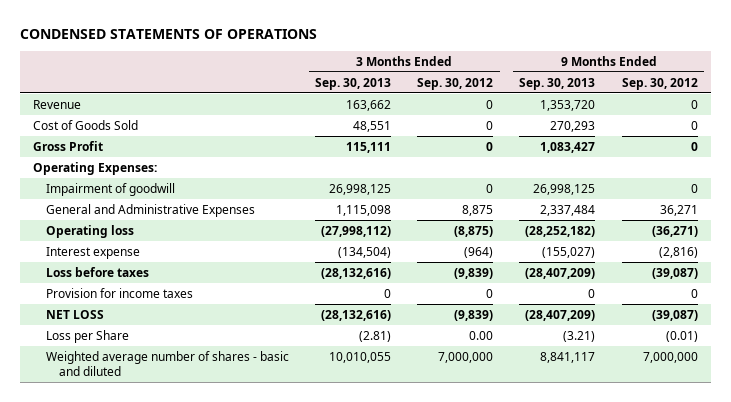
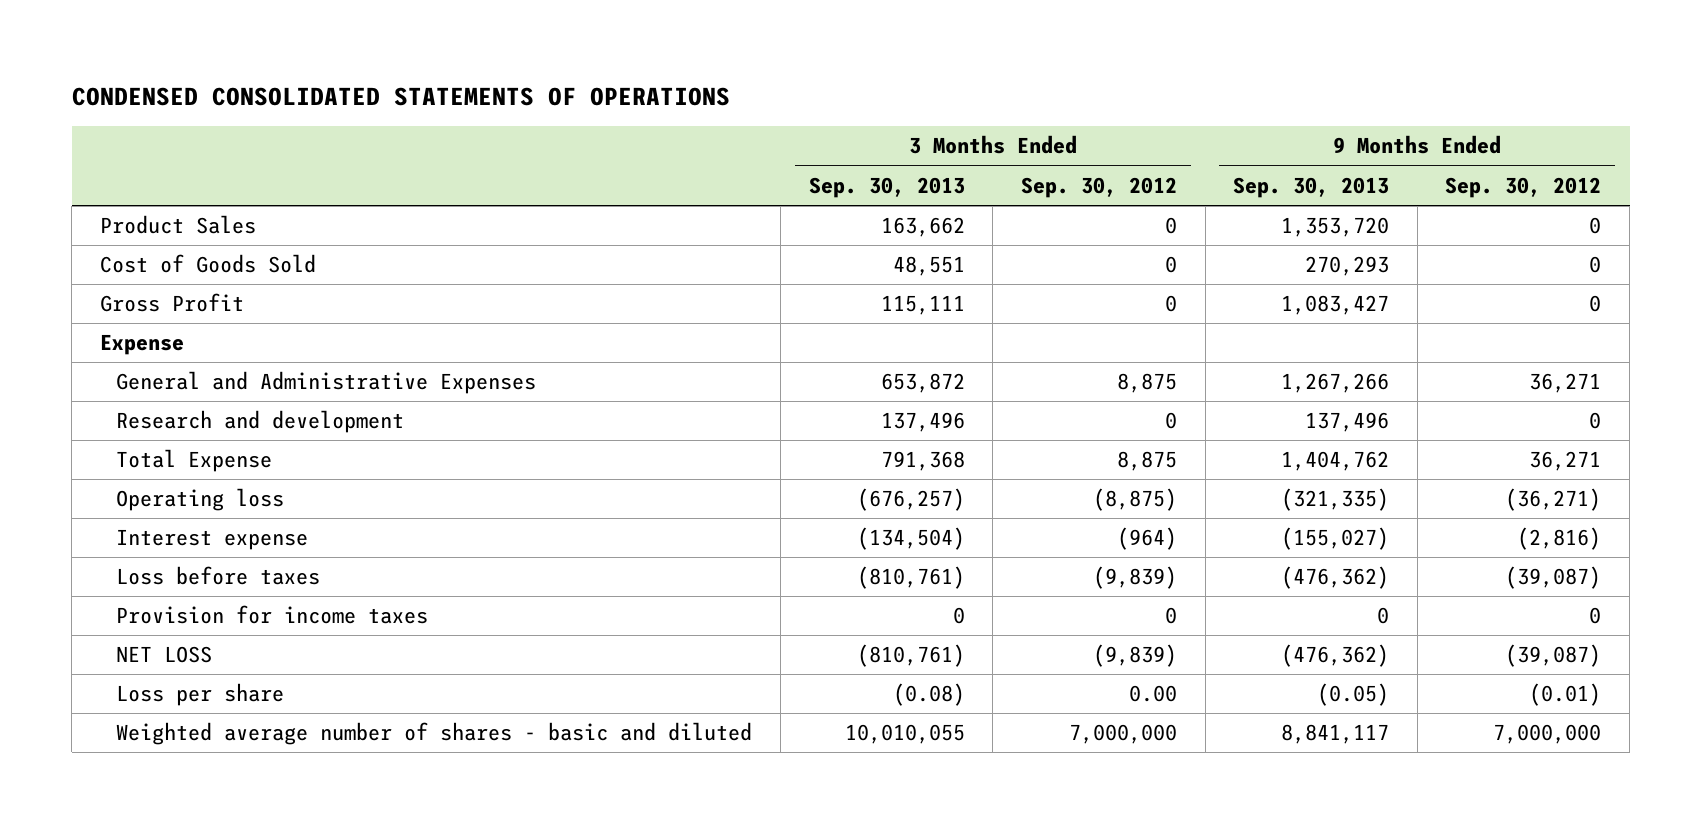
[20,28,318,39] CONDENSED STATEMENTS OF OPERATIONS -> [71,86,730,106] CONDENSED CONSOLIDATED STATEMENTS OF OPERATIONS
[33,99,82,109] Revenue -> [100,215,257,235] Product Sales
[46,182,176,196] Impairment of goodwill -> none
[33,161,158,175] Operating Expenses: -> [100,334,185,356] Expense
[336,204,392,216] 1,115,098 -> [880,373,965,394] 653,872
[540,204,596,216] 2,337,484 -> [1281,373,1390,394] 1,267,266
none -> [116,410,405,434] Research and development
none -> [116,449,273,473] Total Expense
[321,225,392,237] (27,998,112) -> [856,488,965,512] (676,257)
[525,225,596,237] (28,252,182) -> [1281,488,1390,512] (321,335)
[321,267,392,279] (28,132,616) -> [856,566,965,590] (810,761)
[525,267,596,279] (28,407,209) -> [1281,566,1390,590] (476,362)
[321,309,392,321] (28,132,616) -> [856,644,965,668] (810,761)
[525,309,596,321] (28,407,209) -> [1281,644,1390,668] (476,362)
[46,329,130,343] Loss per Share -> [116,683,285,707] Loss per share
[359,330,392,342] (2.81) -> [892,683,965,707] (0.08)
[563,330,596,342] (3.21) -> [1317,683,1390,707] (0.05)

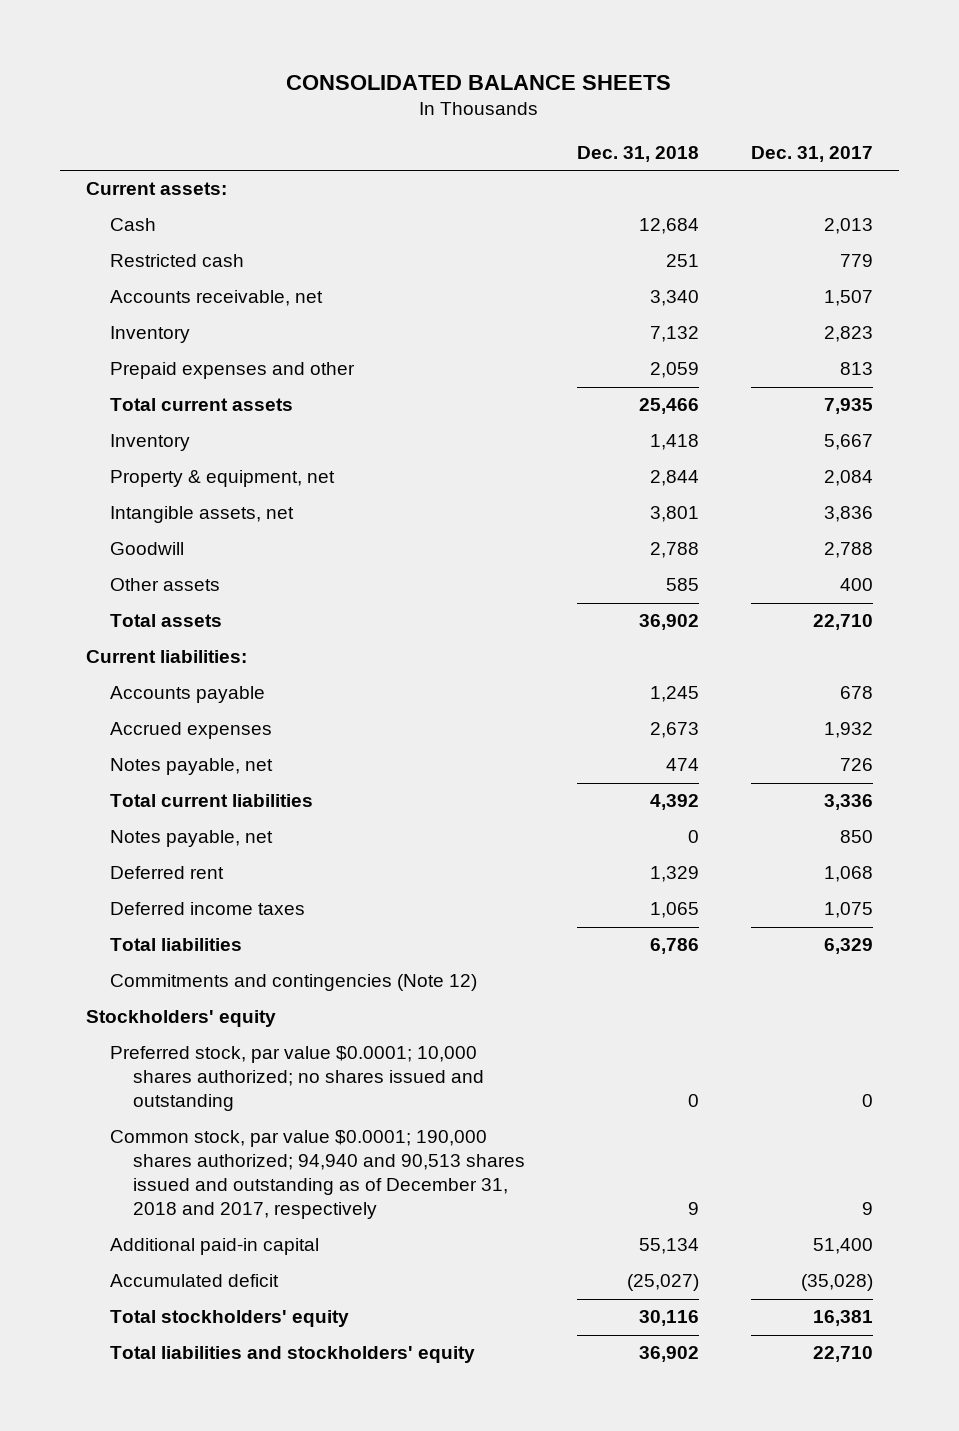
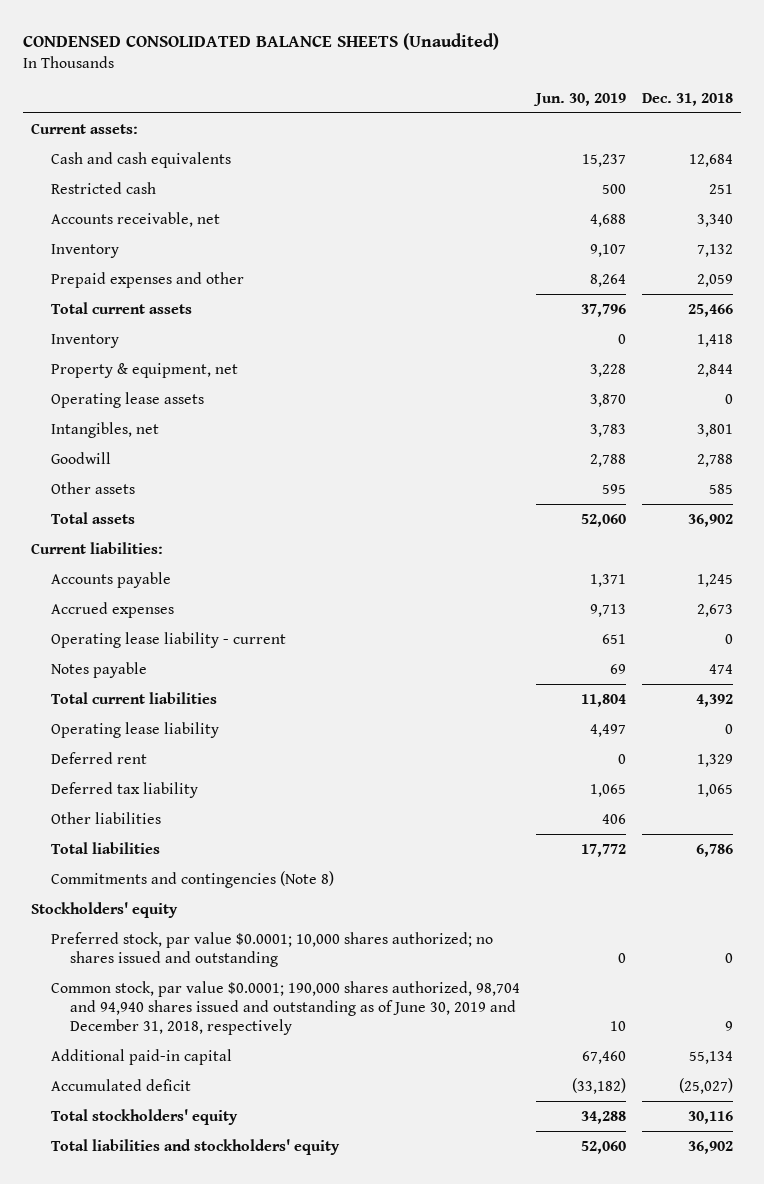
[286,74,672,90] CONSOLIDATED BALANCE SHEETS -> [23,33,500,51] CONDENSED CONSOLIDATED BALANCE SHEETS (Unaudited)
[750,145,873,162] Dec. 31, 2017 -> none
none -> [532,92,626,106] Jun. 30, 2019
[109,218,156,232] Cash -> [50,151,231,168] Cash and cash equivalents
none -> [50,391,204,408] Operating lease assets
[109,506,294,524] Intangible assets, net -> [50,421,159,438] Intangibles, net
none -> [50,631,286,648] Operating lease liability - current
[109,758,273,776] Notes payable, net -> [50,661,147,678] Notes payable
[109,830,273,848] Notes payable, net -> none
none -> [50,721,219,738] Operating lease liability
[109,902,305,916] Deferred income taxes -> [50,781,198,798] Deferred tax liability
none -> [50,811,161,824] Other liabilities
[109,974,477,992] Commitments and contingencies (Note 12) -> [50,870,334,888] Commitments and contingencies (Note 8)
[109,1130,526,1220] Common stock, par value $0.0001; 190,000 shares authorized; 94,940 and 90,513 shares issued and outstanding as of December 31, 2018 and 2017, respectively -> [50,980,520,1036] Common stock, par value $0.0001; 190,000 shares authorized, 98,704 and 94,940 shares issued and outstanding as of June 30, 2019 and December 31, 2018, respectively

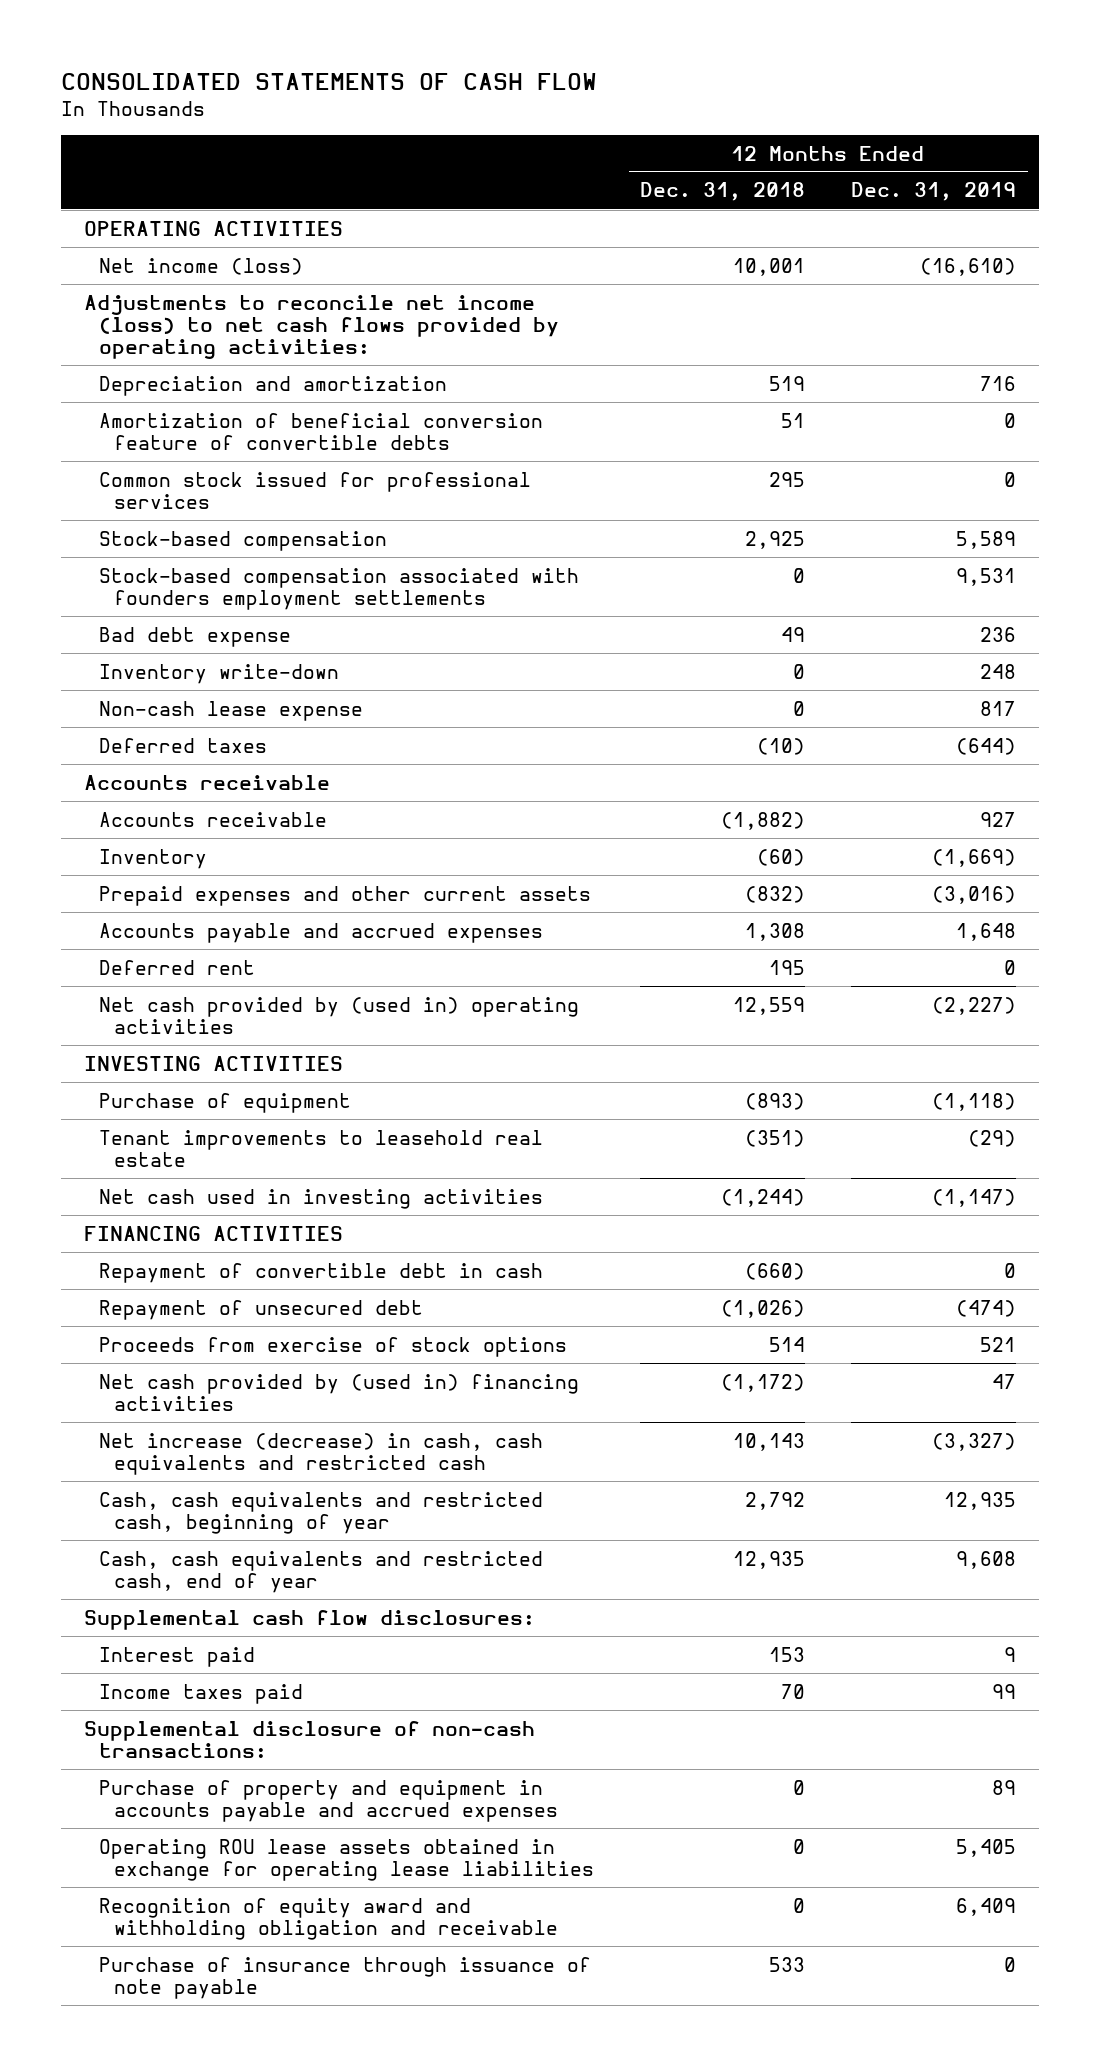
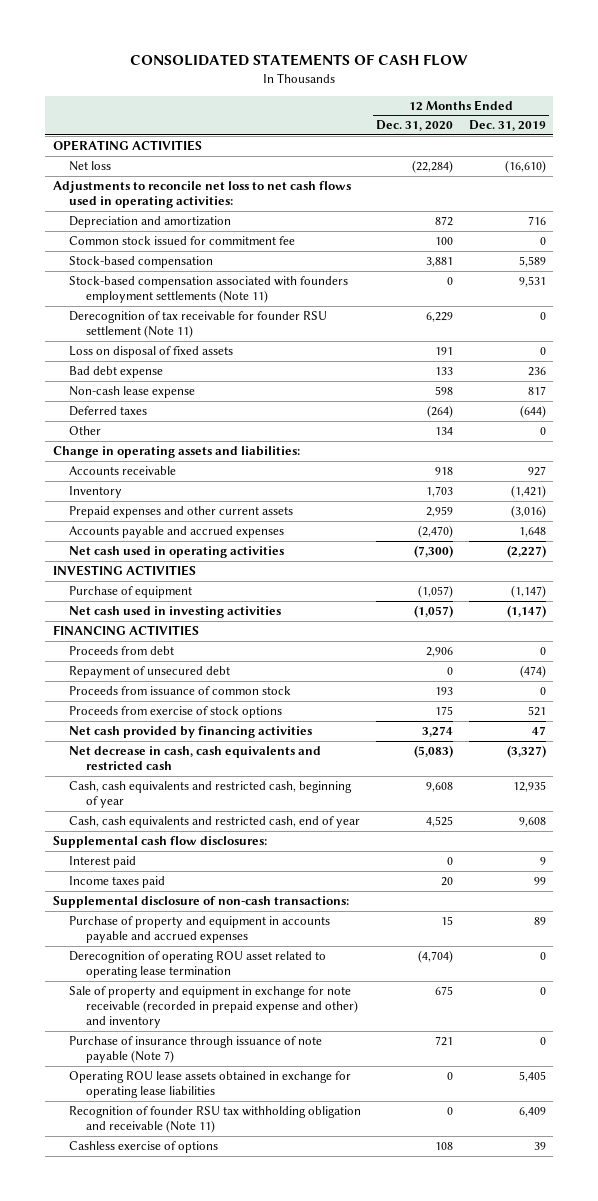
[640,182,806,202] Dec. 31, 2018 -> none
none -> [376,120,454,132] Dec. 31, 2020
[99,257,304,275] Net income (loss) -> [69,161,112,172] Net loss
[83,294,560,359] Adjustments to reconcile net income (loss) to net cash flows provided by operating activities: -> [52,181,351,208] Adjustments to reconcile net loss to net cash flows used in operating activities:
[99,412,544,450] Amortization of beneficial conversion feature of convertible debts -> none
[99,471,532,509] Common stock issued for professional services -> [69,236,296,246] Common stock issued for commitment fee
[99,567,580,610] Stock-based compensation associated with founders employment settlements -> [69,276,349,303] Stock-based compensation associated with founders employment settlements (Note 11)
none -> [69,311,328,338] Derecognition of tax receivable for founder RSU settlement (Note 11)
none -> [69,346,234,359] Loss on disposal of fixed assets
[99,663,340,684] Inventory write-down -> none
none -> [69,426,102,436] Other
[83,774,330,790] Accounts receivable -> [52,446,300,459] Change in operating assets and liabilities:
[932,848,1017,867] (1,669) -> [510,485,546,499] (1,421)
[99,959,256,975] Deferred rent -> none
[99,996,580,1034] Net cash provided by (used in) operating activities -> [69,546,285,559] Net cash used in operating activities
[99,1129,544,1167] Tenant improvements to leasehold real estate -> none
[932,1092,1017,1111] (1,118) -> [510,585,546,599] (1,147)
[99,1262,544,1283] Repayment of convertible debt in cash -> none
none -> [69,646,175,656] Proceeds from debt
none -> [69,686,292,696] Proceeds from issuance of common stock
[99,1373,580,1411] Net cash provided by (used in) financing activities -> [69,726,313,739] Net cash provided by financing activities
[99,1432,544,1475] Net increase (decrease) in cash, cash equivalents and restricted cash -> [69,746,322,770] Net decrease in cash, cash equivalents and restricted cash
none -> [69,951,327,978] Derecognition of operating ROU asset related to operating lease termination
none -> [69,986,359,1028] Sale of property and equipment in exchange for note receivable (recorded in prepaid expense and other) and inventory
none -> [69,1036,323,1063] Purchase of insurance through issuance of note payable (Note 7)
[99,1956,592,1999] Purchase of insurance through issuance of note payable -> none
[99,1897,559,1940] Recognition of equity award and withholding obligation and receivable -> [69,1106,362,1133] Recognition of founder RSU tax withholding obligation and receivable (Note 11)
none -> [69,1141,219,1154] Cashless exercise of options

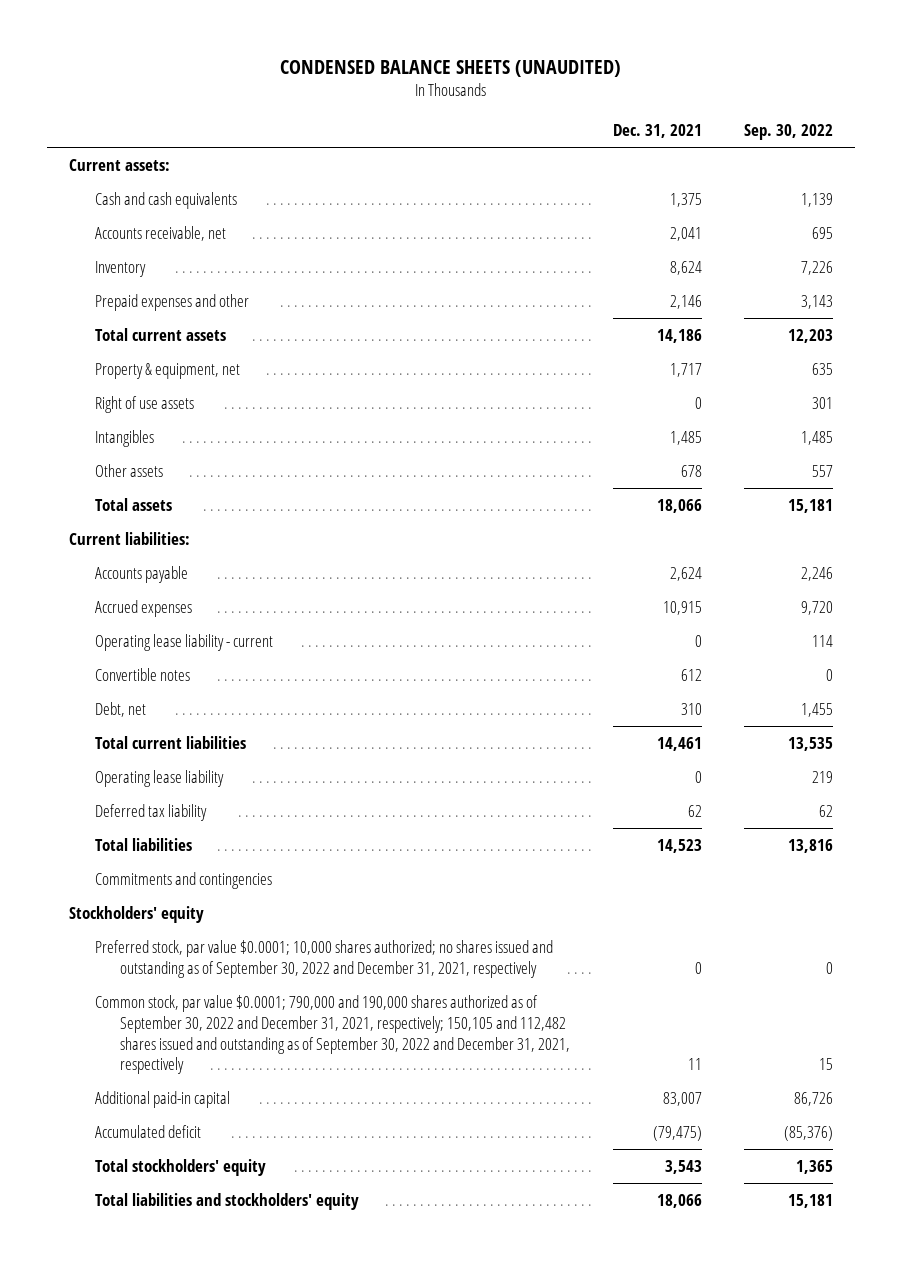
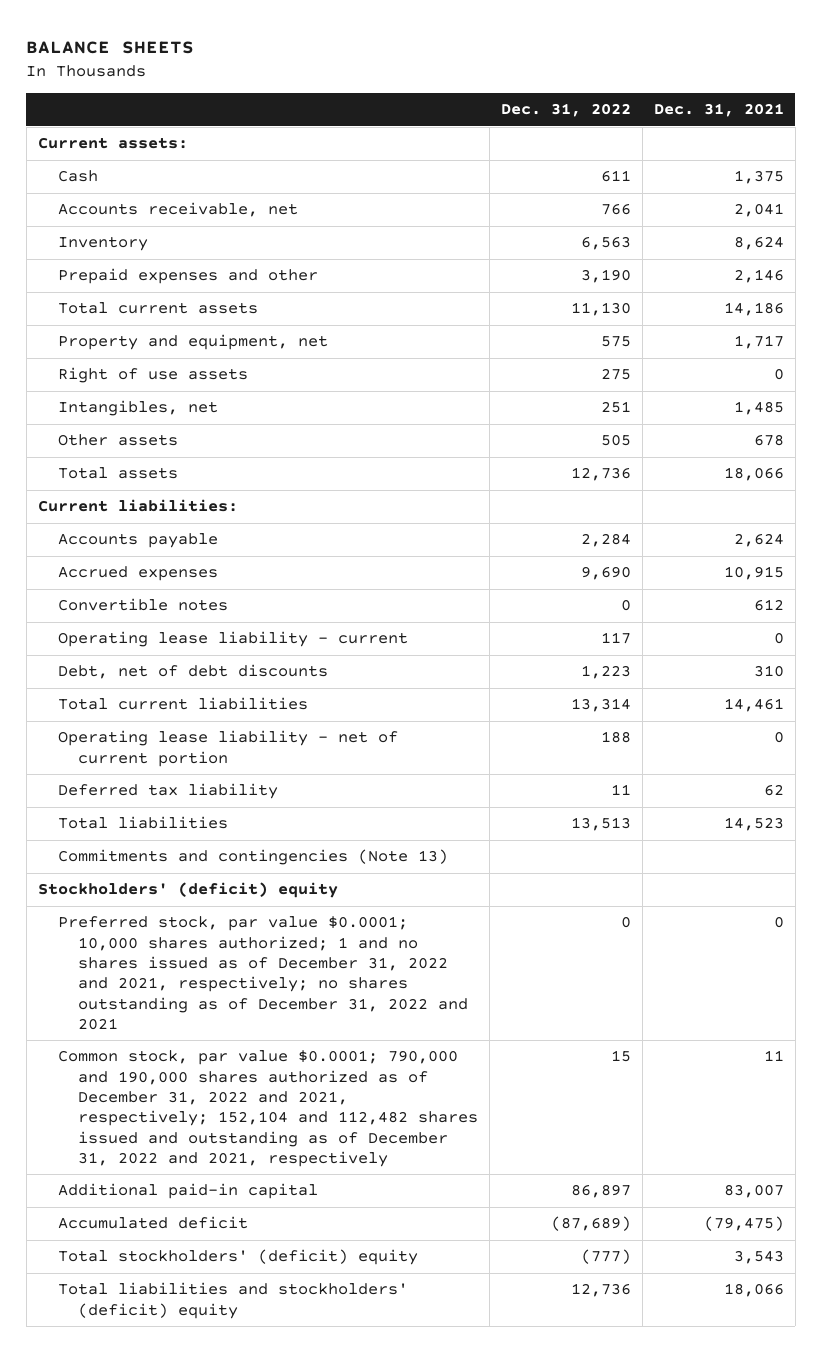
[279,59,621,77] CONDENSED BALANCE SHEETS (UNAUDITED) -> [26,40,195,54] BALANCE SHEETS
[744,124,834,141] Sep. 30, 2022 -> none
none -> [501,103,632,118] Dec. 31, 2022
[94,191,237,209] Cash and cash equivalents -> [58,170,99,183] Cash
[94,362,240,379] Property & equipment, net -> [58,334,329,351] Property and equipment, net
[94,429,154,447] Intangibles -> [58,400,219,417] Intangibles, net
[94,633,273,651] Operating lease liability - current -> [58,631,409,648] Operating lease liability - current
[94,701,146,717] Debt, net -> [58,664,329,680] Debt, net of debt discounts
[94,769,224,787] Operating lease liability -> [58,730,399,767] Operating lease liability - net of current portion
[94,871,272,889] Commitments and contingencies -> [58,849,449,866] Commitments and contingencies (Note 13)
[68,905,204,923] Stockholders' equity -> [37,882,338,899] Stockholders' (deficit) equity
[94,939,553,978] Preferred stock, par value $0.0001; 10,000 shares authorized; no shares issued and outstanding as of September 30, 2022 and December 31, 2021, respectively -> [58,916,469,1031] Preferred stock, par value $0.0001; 10,000 shares authorized; 1 and no shares issued as of December 31, 2022 and 2021, respectively; no shares outstanding as of December 31, 2022 and 2021
[94,994,571,1075] Common stock, par value $0.0001; 790,000 and 190,000 shares authorized as of September 30, 2022 and December 31, 2021, respectively; 150,105 and 112,482 shares issued and outstanding as of September 30, 2022 and December 31, 2021, respectively -> [58,1050,479,1168] Common stock, par value $0.0001; 790,000 and 190,000 shares authorized as of December 31, 2022 and 2021, respectively; 152,104 and 112,482 shares issued and outstanding as of December 31, 2022 and 2021, respectively
[94,1158,266,1176] Total stockholders' equity -> [58,1249,419,1266] Total stockholders' (deficit) equity
[94,1192,359,1210] Total liabilities and stockholders' equity -> [58,1282,409,1319] Total liabilities and stockholders' (deficit) equity

